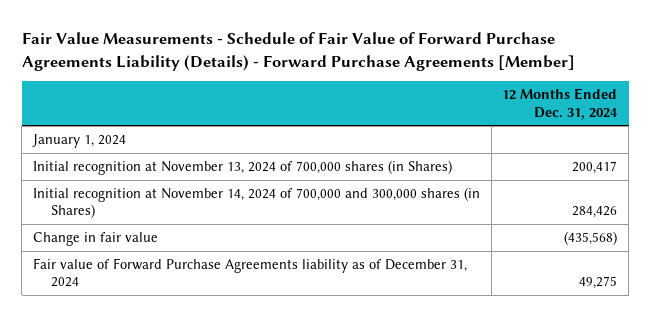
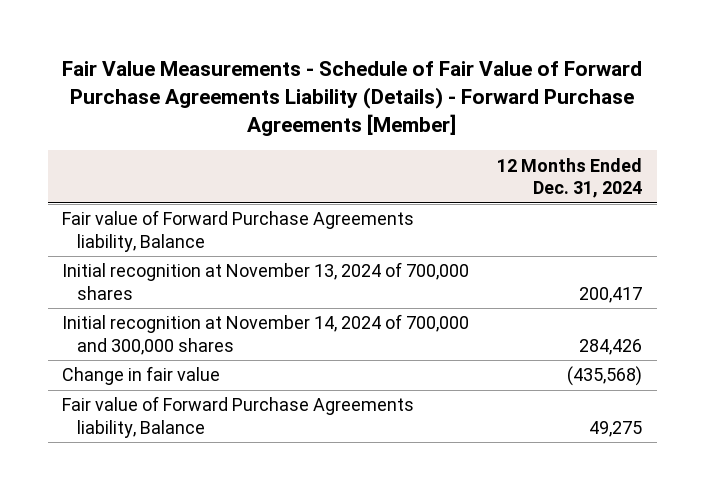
[31,134,126,149] January 1, 2024 -> [62,210,415,252] Fair value of Forward Purchase Agreements liability, Balance
[32,160,452,176] Initial recognition at November 13, 2024 of 700,000 shares (in Shares) -> [62,262,470,300] Initial recognition at November 13, 2024 of 700,000 shares
[32,187,480,219] Initial recognition at November 14, 2024 of 700,000 and 300,000 shares (in Shares) -> [62,314,470,355] Initial recognition at November 14, 2024 of 700,000 and 300,000 shares
[32,258,467,288] Fair value of Forward Purchase Agreements liability as of December 31, 2024 -> [62,396,415,438] Fair value of Forward Purchase Agreements liability, Balance

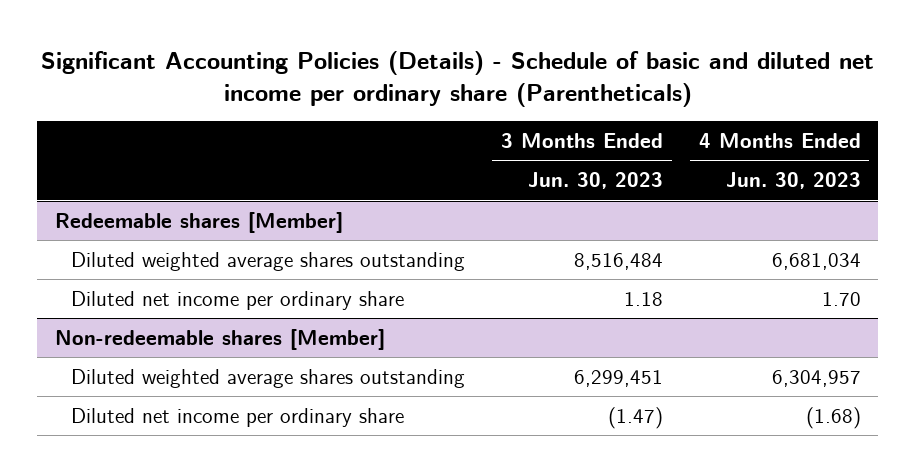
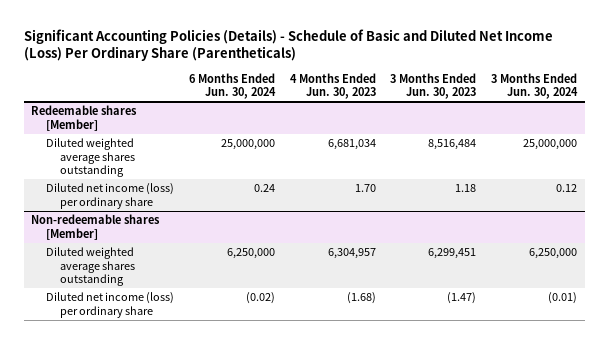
[40,50,874,107] Significant Accounting Policies (Details) - Schedule of basic and diluted net income per ordinary share (Parentheticals) -> [23,29,553,62] Significant Accounting Policies (Details) - Schedule of Basic and Diluted Net Income (Loss) Per Ordinary Share (Parentheticals)
none -> [188,72,276,100] 6 Months Ended Jun. 30, 2024
none -> [491,72,579,100] 3 Months Ended Jun. 30, 2024
[71,290,405,310] Diluted net income per ordinary share -> [45,183,174,209] Diluted net income (loss) per ordinary share
[71,407,405,427] Diluted net income per ordinary share -> [45,292,174,318] Diluted net income (loss) per ordinary share

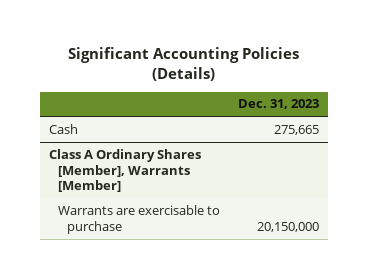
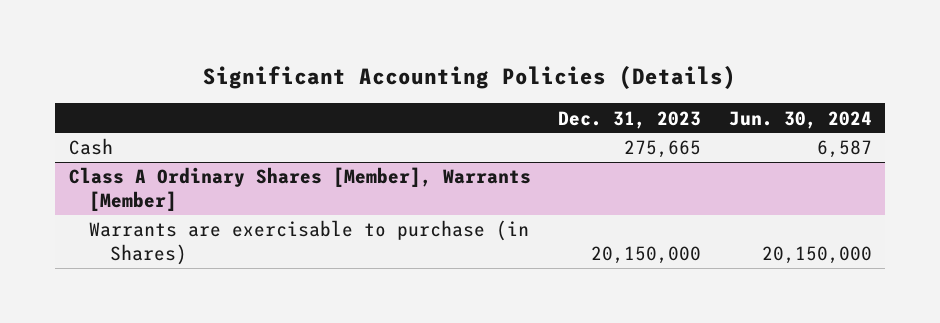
none -> [728,110,872,129] Jun. 30, 2024
[58,204,221,234] Warrants are exercisable to purchase -> [89,220,530,265] Warrants are exercisable to purchase (in Shares)

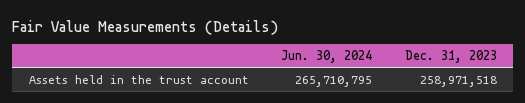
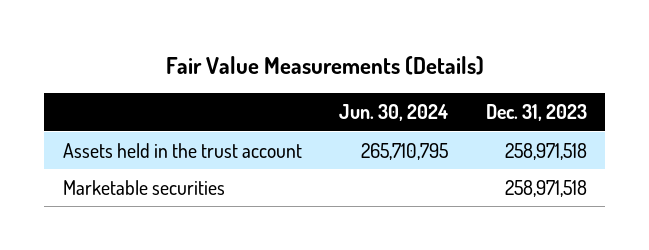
none -> [62,179,225,195] Marketable securities

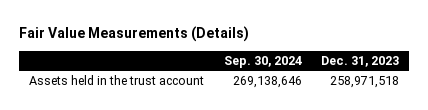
[339,104,449,122] Jun. 30, 2024 -> none
none -> [223,55,302,68] Sep. 30, 2024
[62,179,225,195] Marketable securities -> none

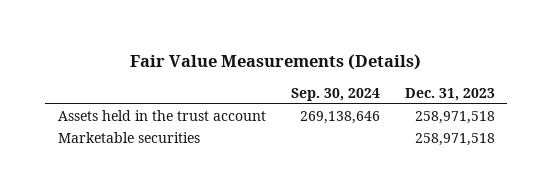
none -> [57,132,200,144] Marketable securities

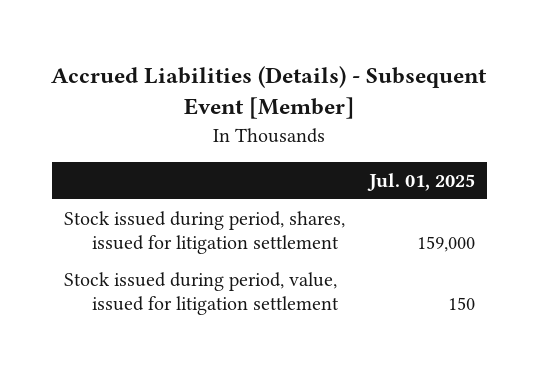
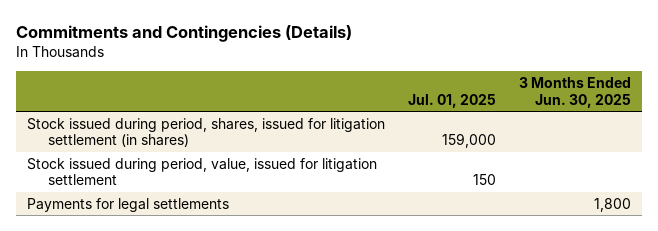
[51,66,488,120] Accrued Liabilities (Details) - Subsequent Event [Member] -> [15,24,352,42] Commitments and Contingencies (Details)
none -> [518,76,631,108] 3 Months Ended Jun. 30, 2025
[63,211,345,255] Stock issued during period, shares, issued for litigation settlement -> [27,117,386,148] Stock issued during period, shares, issued for litigation settlement (in shares)
none -> [27,197,230,212] Payments for legal settlements

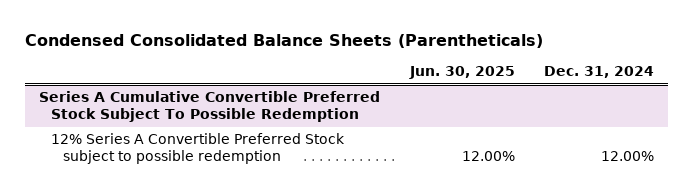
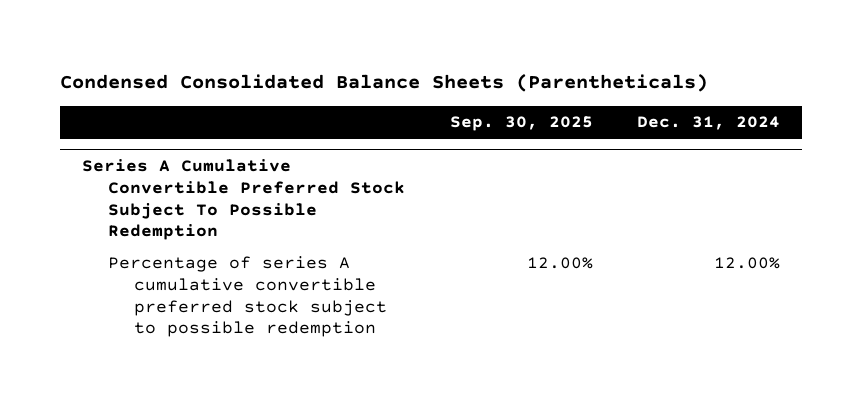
[408,66,515,80] Jun. 30, 2025 -> none
none -> [449,116,593,132] Sep. 30, 2025
[51,133,346,164] 12% Series A Convertible Preferred Stock subject to possible redemption -> [108,256,388,338] Percentage of series A cumulative convertible preferred stock subject to possible redemption

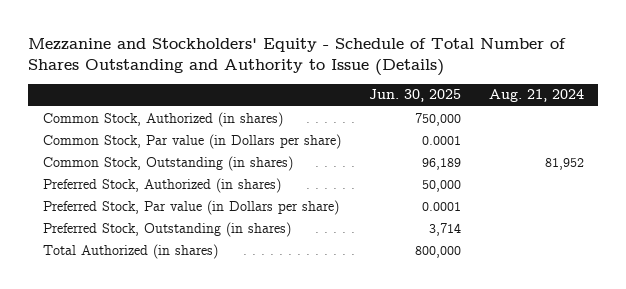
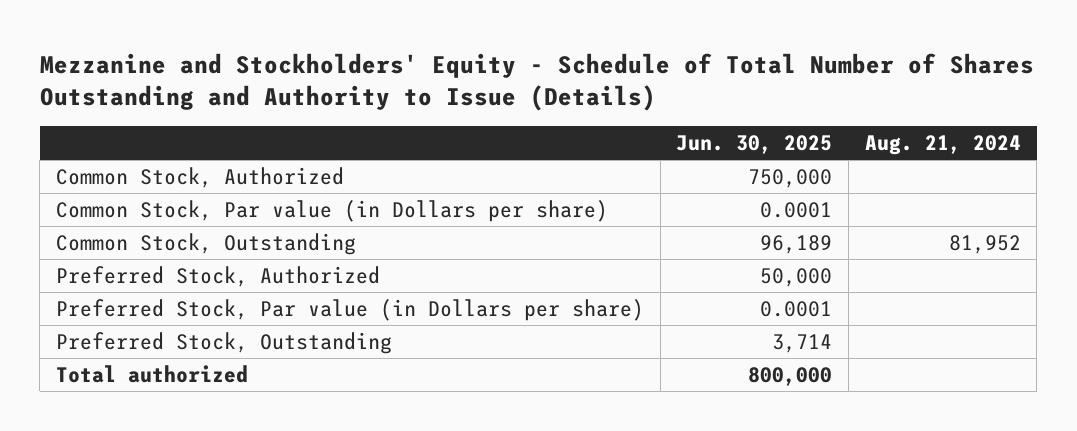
[42,111,283,127] Common Stock, Authorized (in shares) -> [56,166,345,188] Common Stock, Authorized
[42,155,293,171] Common Stock, Outstanding (in shares) -> [56,232,357,255] Common Stock, Outstanding
[42,177,281,193] Preferred Stock, Authorized (in shares) -> [56,265,381,287] Preferred Stock, Authorized
[42,221,291,237] Preferred Stock, Outstanding (in shares) -> [56,331,393,354] Preferred Stock, Outstanding
[42,243,218,259] Total Authorized (in shares) -> [56,364,249,383] Total authorized

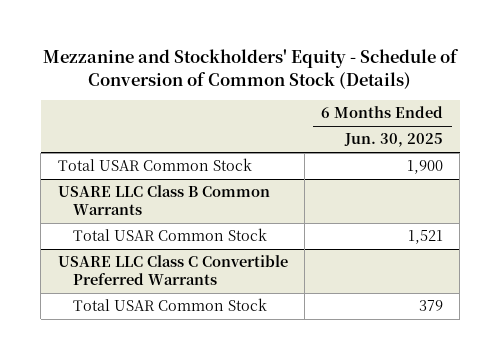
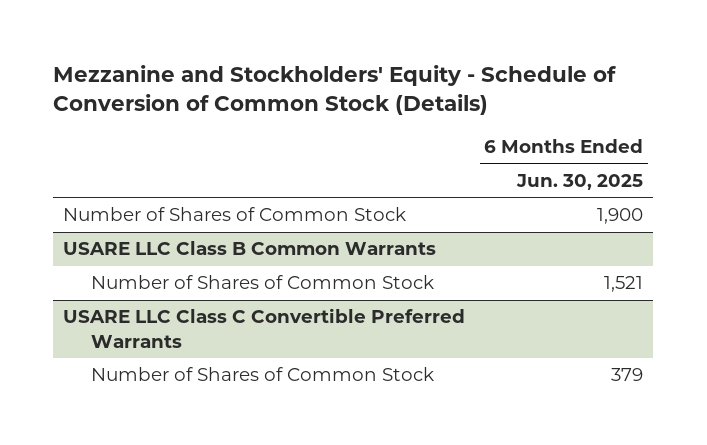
[57,158,252,172] Total USAR Common Stock -> [63,207,407,222] Number of Shares of Common Stock
[72,228,267,242] Total USAR Common Stock -> [90,275,434,290] Number of Shares of Common Stock
[72,298,267,312] Total USAR Common Stock -> [90,367,434,382] Number of Shares of Common Stock

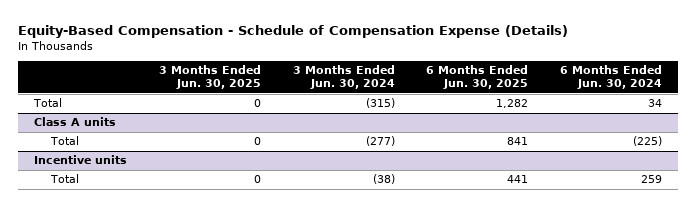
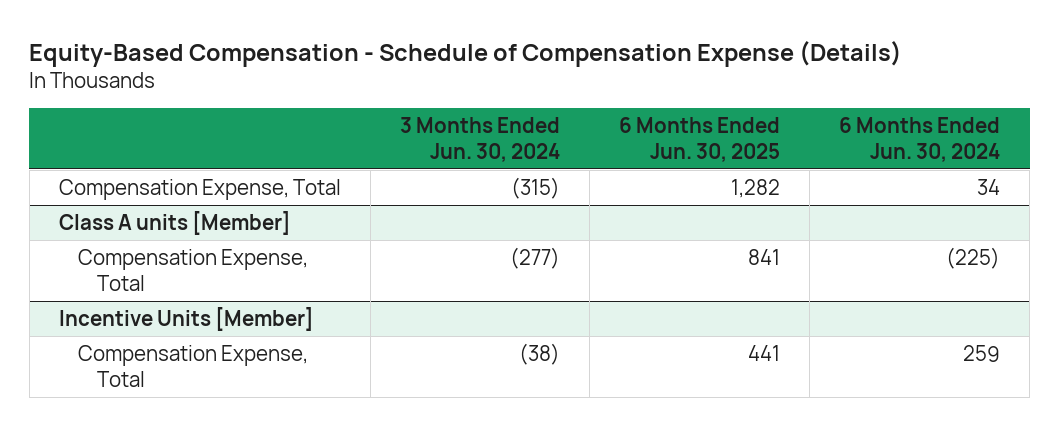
[158,65,261,90] 3 Months Ended Jun. 30, 2025 -> none
[33,98,63,108] Total -> [58,178,341,200] Compensation Expense, Total
[34,117,117,127] Class A units -> [58,210,291,235] Class A units [Member]
[49,136,79,146] Total -> [77,248,308,291] Compensation Expense, Total
[34,155,128,165] Incentive units -> [58,306,314,331] Incentive Units [Member]
[49,174,79,184] Total -> [77,344,308,387] Compensation Expense, Total

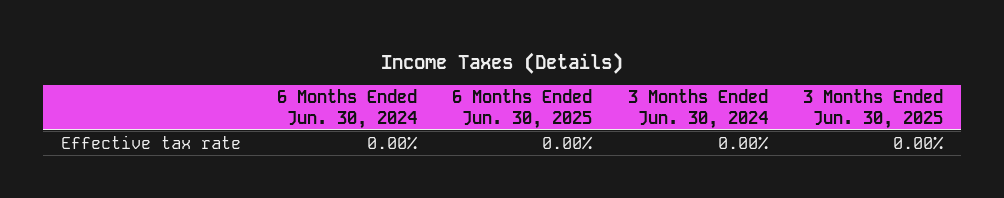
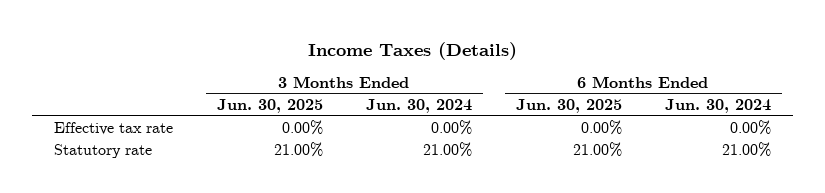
none -> [54,144,153,159] Statutory rate

